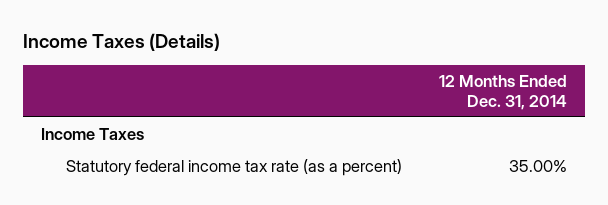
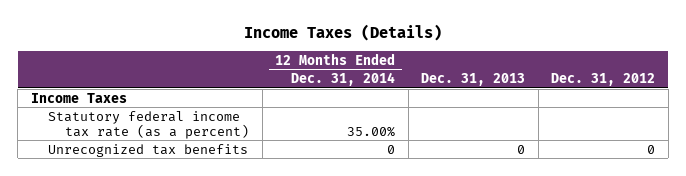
none -> [421,73,526,87] Dec. 31, 2013
none -> [551,73,656,87] Dec. 31, 2012
none -> [48,143,249,157] Unrecognized tax benefits

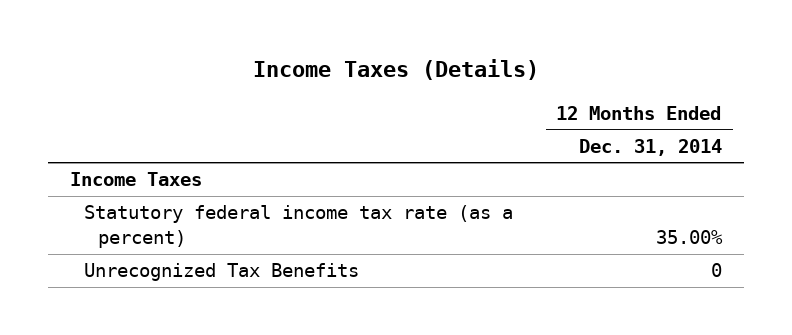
[421,73,526,87] Dec. 31, 2013 -> none
[551,73,656,87] Dec. 31, 2012 -> none
[48,143,249,157] Unrecognized tax benefits -> [83,263,359,282] Unrecognized Tax Benefits

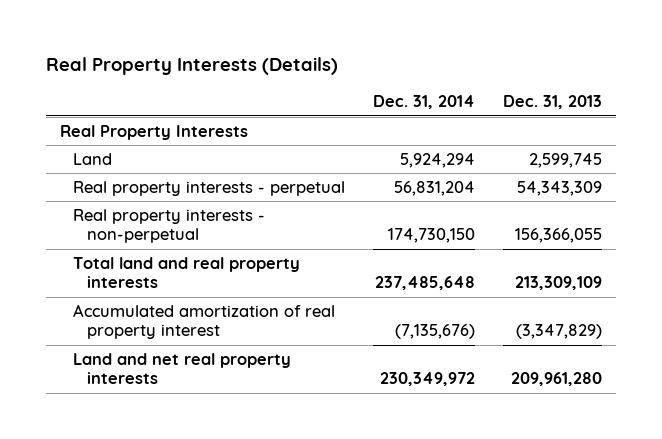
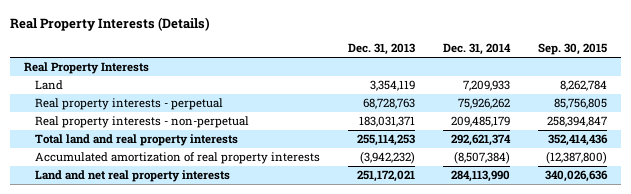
none -> [537,43,607,56] Sep. 30, 2015
[400,152,476,168] 5,924,294 -> [462,80,510,92] 7,209,933
[529,152,603,168] 2,599,745 -> [369,80,415,92] 3,354,119
[394,180,476,196] 56,831,204 -> [457,98,510,110] 75,926,262
[517,180,603,196] 54,343,309 -> [362,98,415,110] 68,728,763
[388,228,476,244] 174,730,150 -> [450,116,510,128] 209,485,179
[515,228,603,244] 156,366,055 -> [358,116,415,128] 183,031,371
[375,276,476,291] 237,485,648 -> [450,134,511,147] 292,621,374
[515,276,603,291] 213,309,109 -> [356,134,415,147] 255,114,253
[73,303,336,340] Accumulated amortization of real property interest -> [34,152,320,165] Accumulated amortization of real property interests
[395,324,476,340] (7,135,676) -> [453,151,510,165] (8,507,384)
[516,324,603,340] (3,347,829) -> [359,151,415,165] (3,942,232)
[380,372,476,387] 230,349,972 -> [450,170,510,183] 284,113,990
[511,372,603,387] 209,961,280 -> [356,170,415,183] 251,172,021

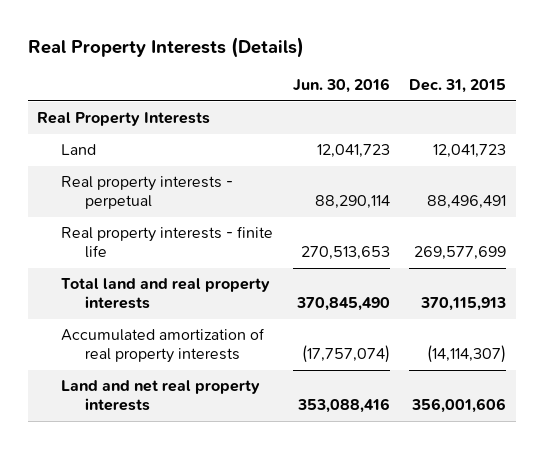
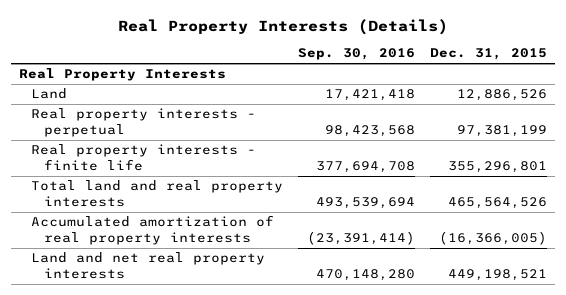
[292,78,390,94] Jun. 30, 2016 -> none
none -> [298,48,416,61] Sep. 30, 2016
[433,144,507,159] 12,041,723 -> [457,89,548,102] 12,886,526
[427,195,507,210] 88,496,491 -> [457,125,548,138] 97,381,199
[414,246,507,261] 269,577,699 -> [448,161,548,174] 355,296,801
[420,297,507,312] 370,115,913 -> [448,197,548,210] 465,564,526
[427,345,507,364] (14,114,307) -> [439,231,548,246] (16,366,005)
[411,398,507,414] 356,001,606 -> [448,269,548,282] 449,198,521

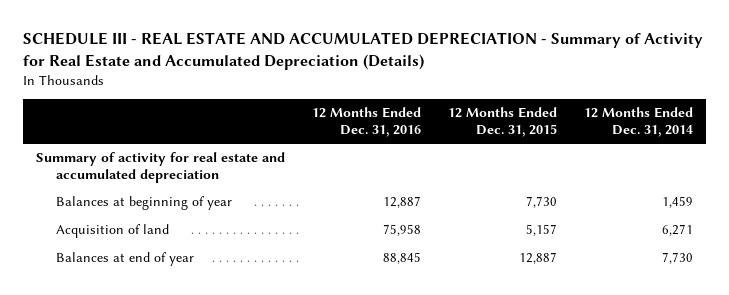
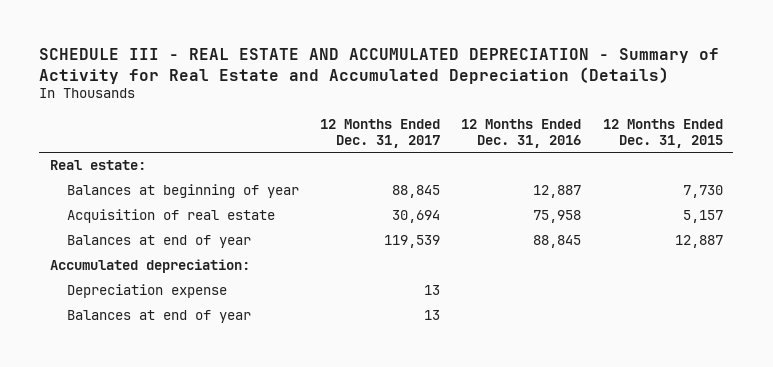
[583,107,693,137] 12 Months Ended Dec. 31, 2014 -> none
none -> [320,119,441,148] 12 Months Ended Dec. 31, 2017
[36,152,286,183] Summary of activity for real estate and accumulated depreciation -> [49,160,146,171] Real estate:
[55,224,169,239] Acquisition of land -> [66,209,275,224] Acquisition of real estate
none -> [49,259,250,274] Accumulated depreciation:
none -> [66,284,227,299] Depreciation expense
none -> [66,310,251,324] Balances at end of year

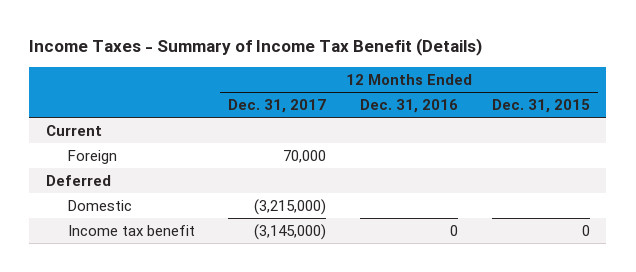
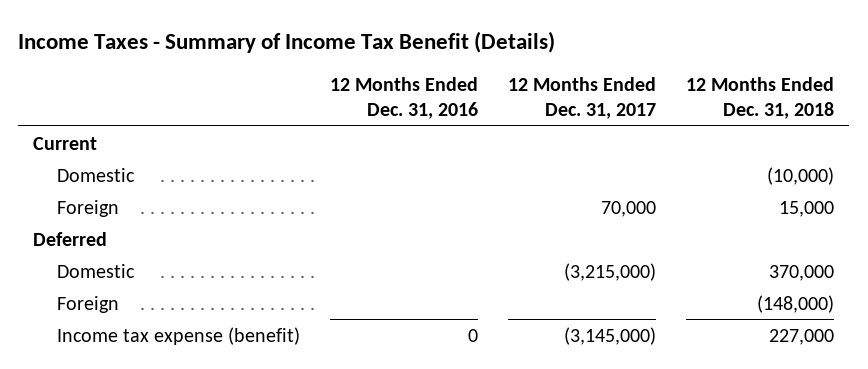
[491,98,590,113] Dec. 31, 2015 -> none
none -> [686,77,835,119] 12 Months Ended Dec. 31, 2018
none -> [56,167,135,182] Domestic
none -> [56,295,119,313] Foreign
[67,224,195,236] Income tax benefit -> [56,326,300,345] Income tax expense (benefit)

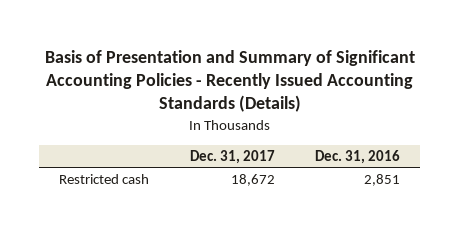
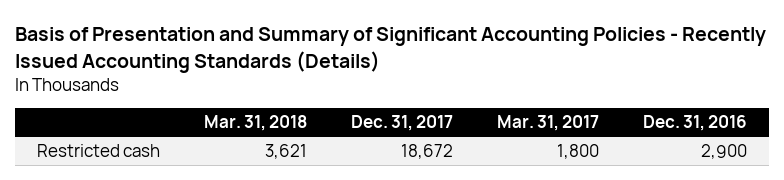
none -> [203,115,307,132] Mar. 31, 2018
none -> [497,115,600,132] Mar. 31, 2017
[363,174,400,187] 2,851 -> [701,144,748,160] 2,900

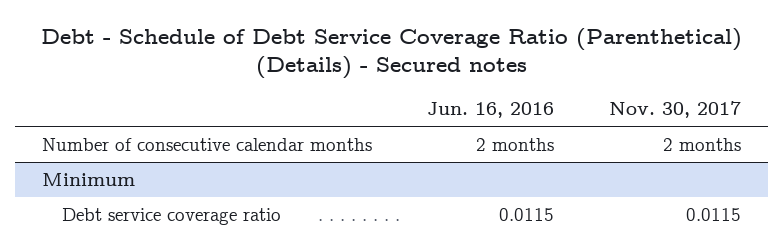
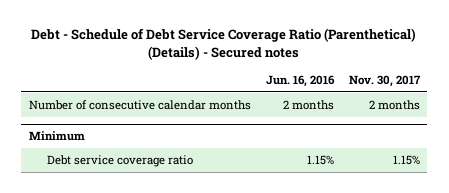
[499,208,555,222] 0.0115 -> [306,154,334,165] 1.15%
[686,208,742,222] 0.0115 -> [392,154,420,165] 1.15%

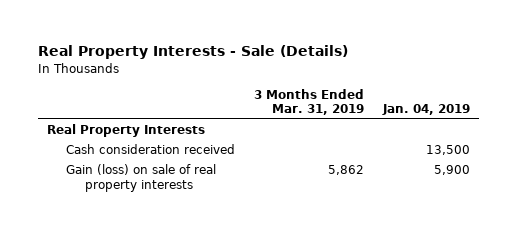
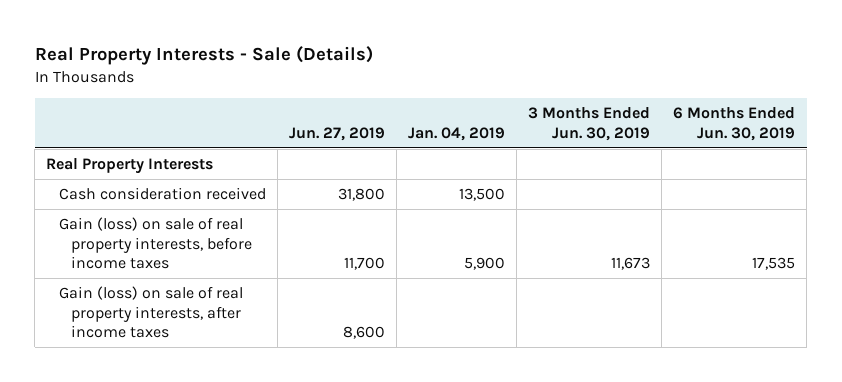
[253,88,364,116] 3 Months Ended Mar. 31, 2019 -> none
none -> [288,126,385,141] Jun. 27, 2019
none -> [528,107,651,141] 3 Months Ended Jun. 30, 2019
none -> [673,107,796,141] 6 Months Ended Jun. 30, 2019
[65,164,216,192] Gain (loss) on sale of real property interests -> [58,217,253,269] Gain (loss) on sale of real property interests, before income taxes
none -> [58,286,243,338] Gain (loss) on sale of real property interests, after income taxes

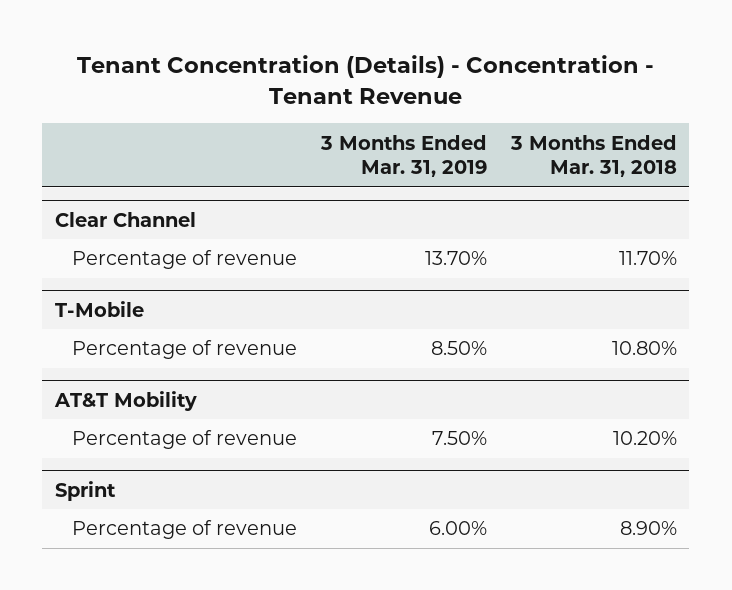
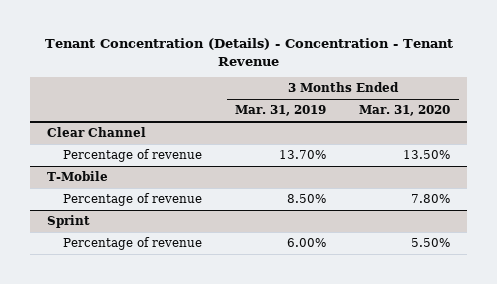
[510,134,678,178] 3 Months Ended Mar. 31, 2018 -> none
none -> [359,105,451,117] Mar. 31, 2020
[53,390,197,411] AT&T Mobility -> none
[71,430,297,450] Percentage of revenue -> none

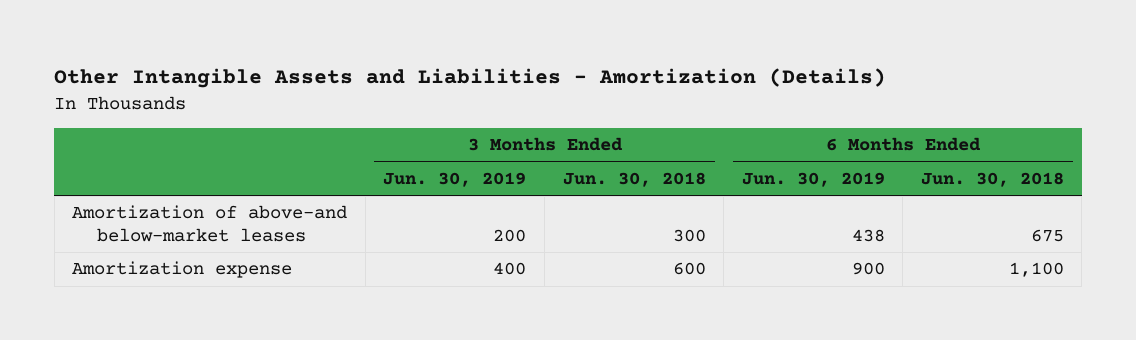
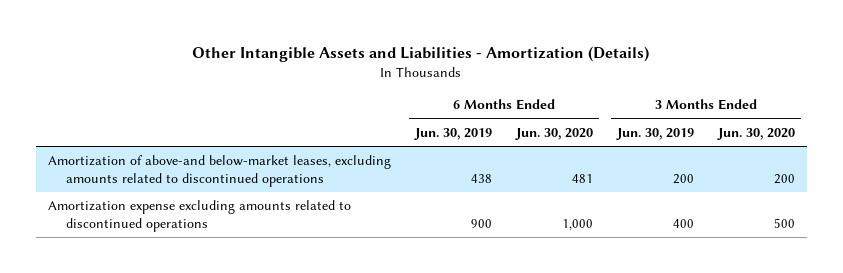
[562,171,706,187] Jun. 30, 2018 -> none
[920,171,1064,187] Jun. 30, 2018 -> none
none -> [514,127,593,140] Jun. 30, 2020
none -> [716,127,795,140] Jun. 30, 2020
[72,205,348,242] Amortization of above-and below-market leases -> [47,155,391,187] Amortization of above-and below-market leases, excluding amounts related to discontinued operations
[72,261,293,279] Amortization expense -> [47,200,351,232] Amortization expense excluding amounts related to discontinued operations

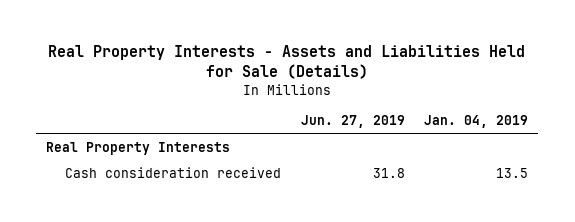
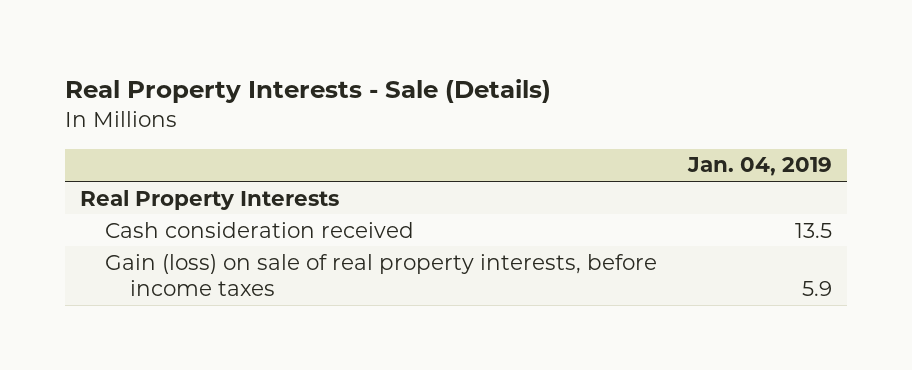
[48,44,526,80] Real Property Interests - Assets and Liabilities Held for Sale (Details) -> [65,79,552,104] Real Property Interests - Sale (Details)
[300,115,405,129] Jun. 27, 2019 -> none
none -> [105,253,658,296] Gain (loss) on sale of real property interests, before income taxes

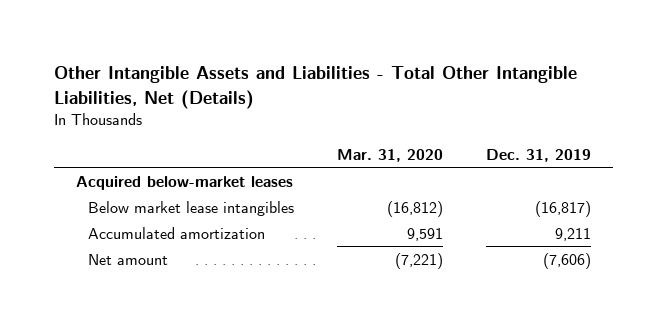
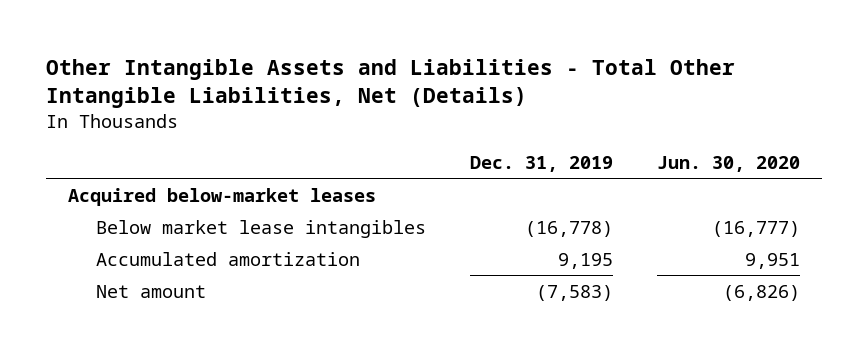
[337,148,444,162] Mar. 31, 2020 -> none
none -> [657,156,801,173] Jun. 30, 2020
[535,200,592,217] (16,817) -> [524,220,613,237] (16,778)
[555,227,592,241] 9,211 -> [557,252,613,269] 9,195
[543,252,592,269] (7,606) -> [535,284,613,301] (7,583)

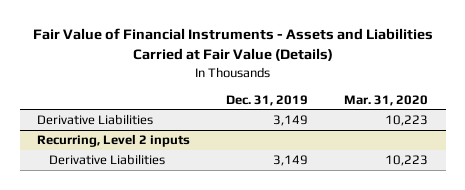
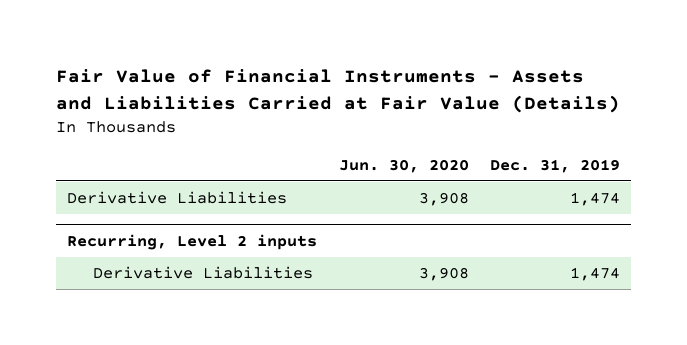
[343,94,428,106] Mar. 31, 2020 -> none
none -> [338,158,469,173] Jun. 30, 2020
[273,115,309,127] 3,149 -> [570,192,621,207] 1,474
[273,155,309,167] 3,149 -> [570,267,621,282] 1,474

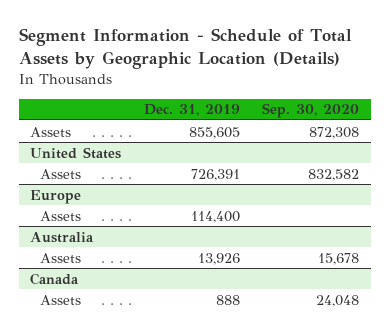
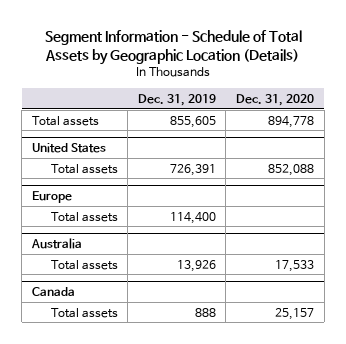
[262,103,360,119] Sep. 30, 2020 -> none
none -> [235,93,314,106] Dec. 31, 2020
[29,126,71,137] Assets -> [31,115,99,126] Total assets
[40,168,82,179] Assets -> [50,163,118,174] Total assets
[40,210,82,221] Assets -> [50,211,118,222] Total assets
[40,252,82,263] Assets -> [50,259,118,270] Total assets
[40,294,82,305] Assets -> [50,307,118,318] Total assets

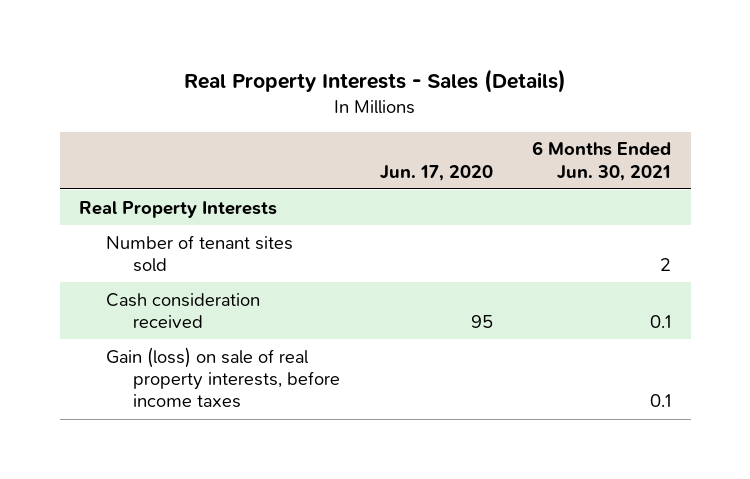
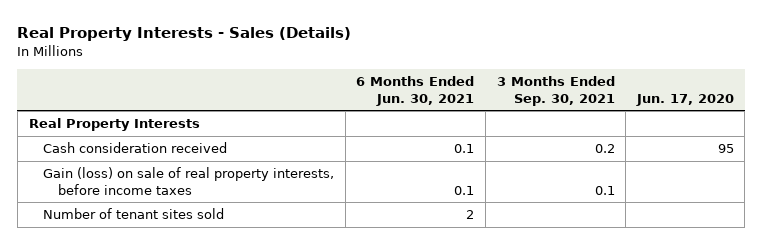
none -> [496,76,615,106] 3 Months Ended Sep. 30, 2021
[106,234,294,273] Number of tenant sites sold -> [43,208,225,220] Number of tenant sites sold

